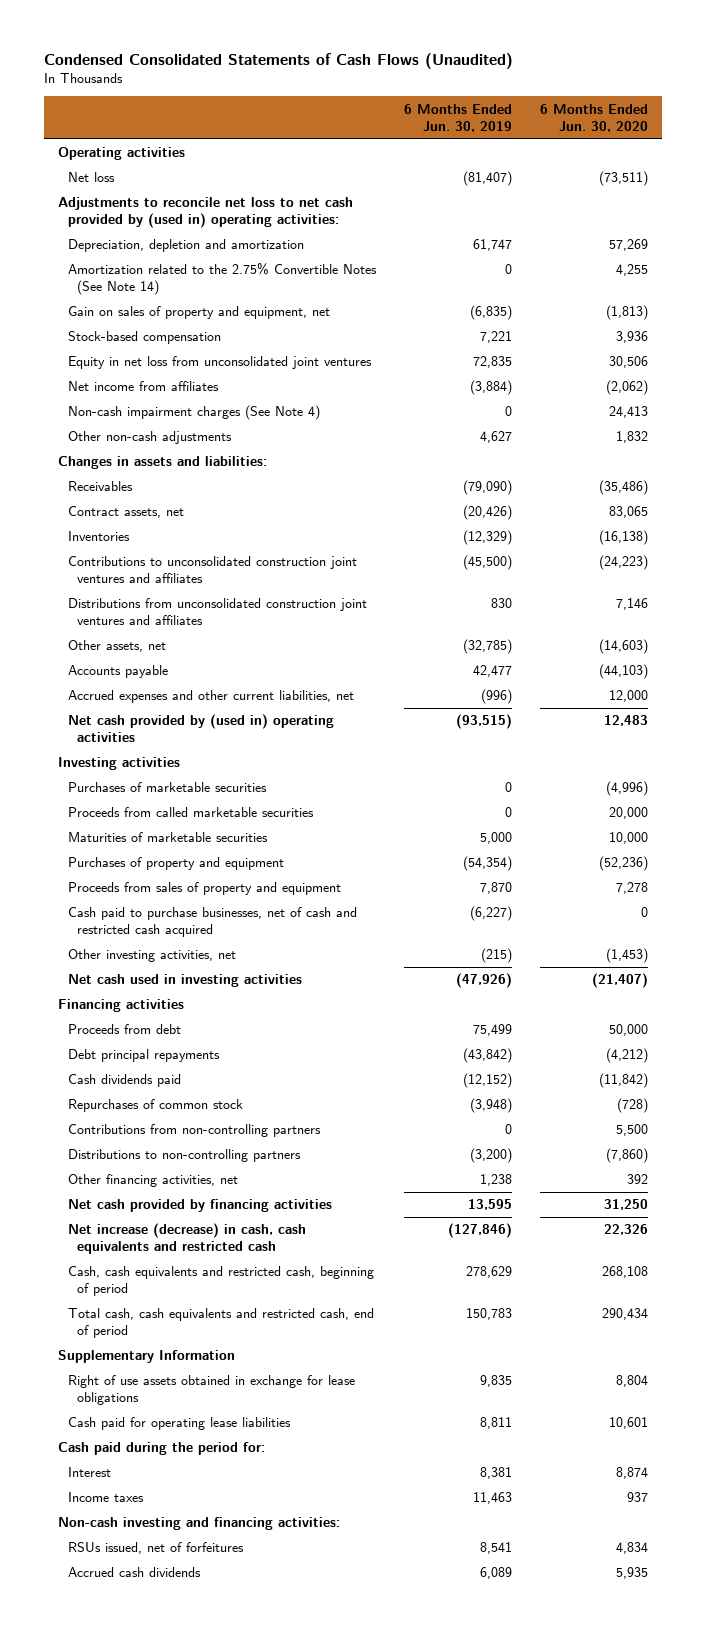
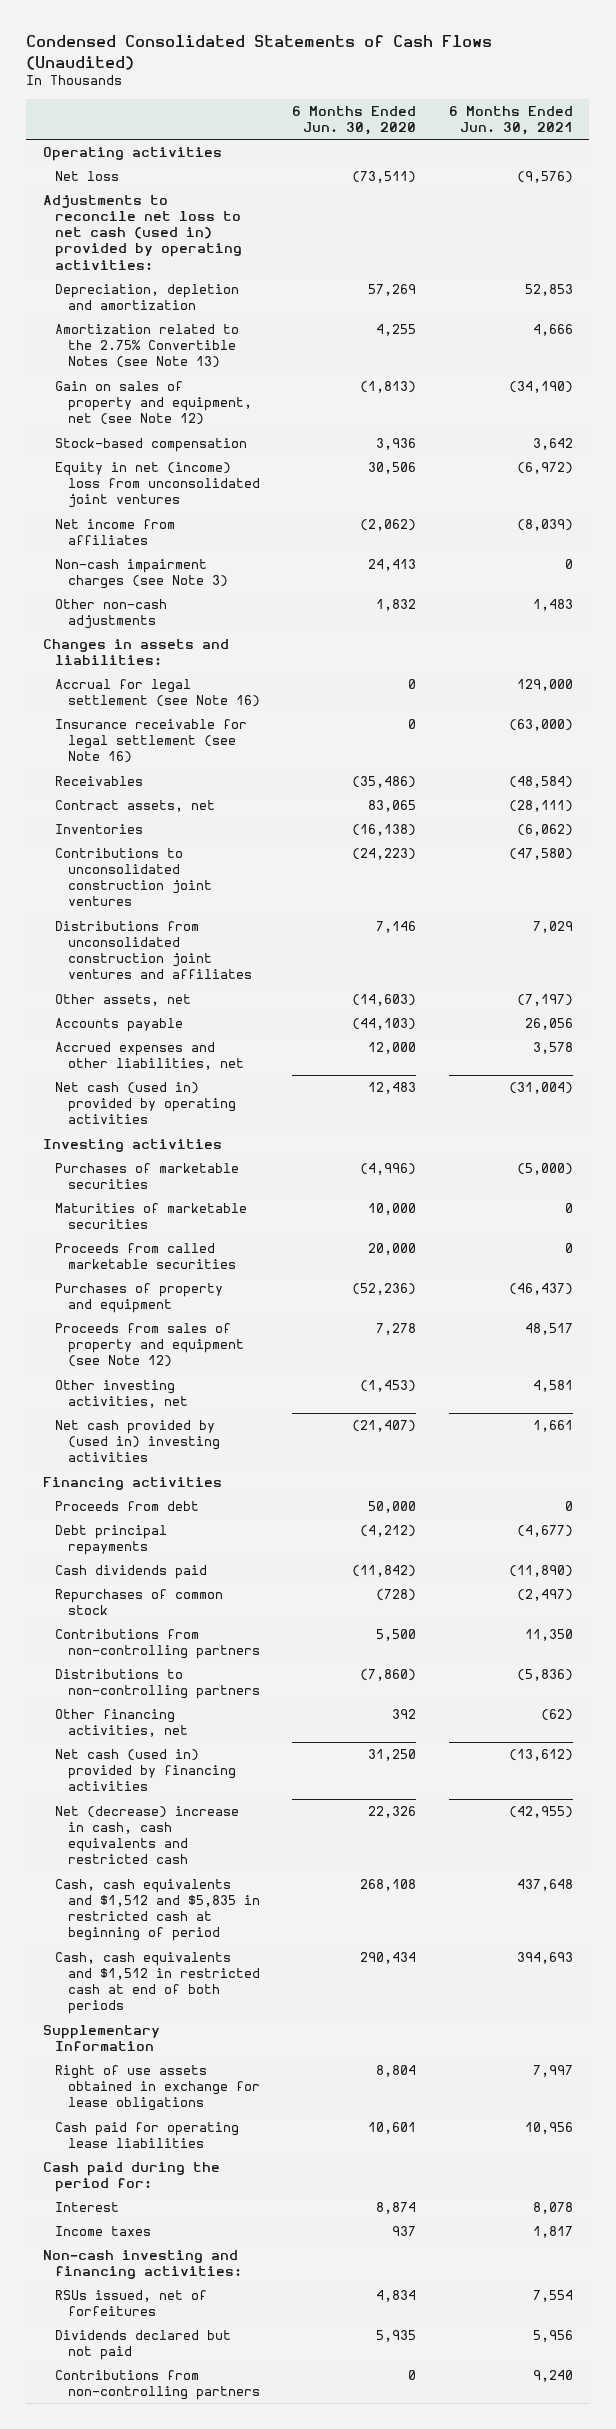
[404,103,513,132] 6 Months Ended Jun. 30, 2019 -> none
none -> [448,105,573,136] 6 Months Ended Jun. 30, 2021
[58,197,354,229] Adjustments to reconcile net loss to net cash provided by (used in) operating activities: -> [42,195,243,270] Adjustments to reconcile net loss to net cash (used in) provided by operating activities:
[67,263,377,296] Amortization related to the 2.75% Convertible Notes (See Note 14) -> [55,324,240,369] Amortization related to the 2.75% Convertible Notes (see Note 13)
[67,306,330,320] Gain on sales of property and equipment, net -> [55,381,252,426] Gain on sales of property and equipment, net (see Note 12)
[67,356,372,370] Equity in net loss from unconsolidated joint ventures -> [55,462,260,509] Equity in net (income) loss from unconsolidated joint ventures
[67,405,320,421] Non-cash impairment charges (See Note 4) -> [55,559,228,590] Non-cash impairment charges (see Note 3)
none -> [55,679,260,708] Accrual for legal settlement (see Note 16)
none -> [55,719,248,764] Insurance receivable for legal settlement (see Note 16)
[67,556,357,584] Contributions to unconsolidated construction joint ventures and affiliates -> [55,848,212,907] Contributions to unconsolidated construction joint ventures
[67,690,354,704] Accrued expenses and other current liabilities, net -> [55,1042,244,1071] Accrued expenses and other liabilities, net
[67,714,334,743] Net cash provided by (used in) operating activities -> [55,1082,236,1125] Net cash (used in) provided by operating activities
[67,807,314,818] Proceeds from called marketable securities -> [55,1243,236,1270] Proceeds from called marketable securities
[67,907,357,938] Cash paid to purchase businesses, net of cash and restricted cash acquired -> none
[67,882,341,896] Proceeds from sales of property and equipment -> [55,1323,244,1368] Proceeds from sales of property and equipment (see Note 12)
[67,974,302,988] Net cash used in investing activities -> [55,1420,220,1463] Net cash provided by (used in) investing activities
[67,1199,332,1213] Net cash provided by financing activities -> [55,1749,236,1792] Net cash (used in) provided by financing activities
[67,1223,306,1255] Net increase (decrease) in cash, cash equivalents and restricted cash -> [55,1806,240,1865] Net (decrease) increase in cash, cash equivalents and restricted cash
[67,1266,374,1297] Cash, cash equivalents and restricted cash, beginning of period -> [55,1879,260,1942] Cash, cash equivalents and $1,512 and $5,835 in restricted cash at beginning of period
[67,1308,374,1339] Total cash, cash equivalents and restricted cash, end of period -> [55,1952,260,2015] Cash, cash equivalents and $1,512 in restricted cash at end of both periods
[67,1567,201,1578] Accrued cash dividends -> [55,2330,232,2361] Dividends declared but not paid
none -> [55,2370,260,2401] Contributions from non-controlling partners

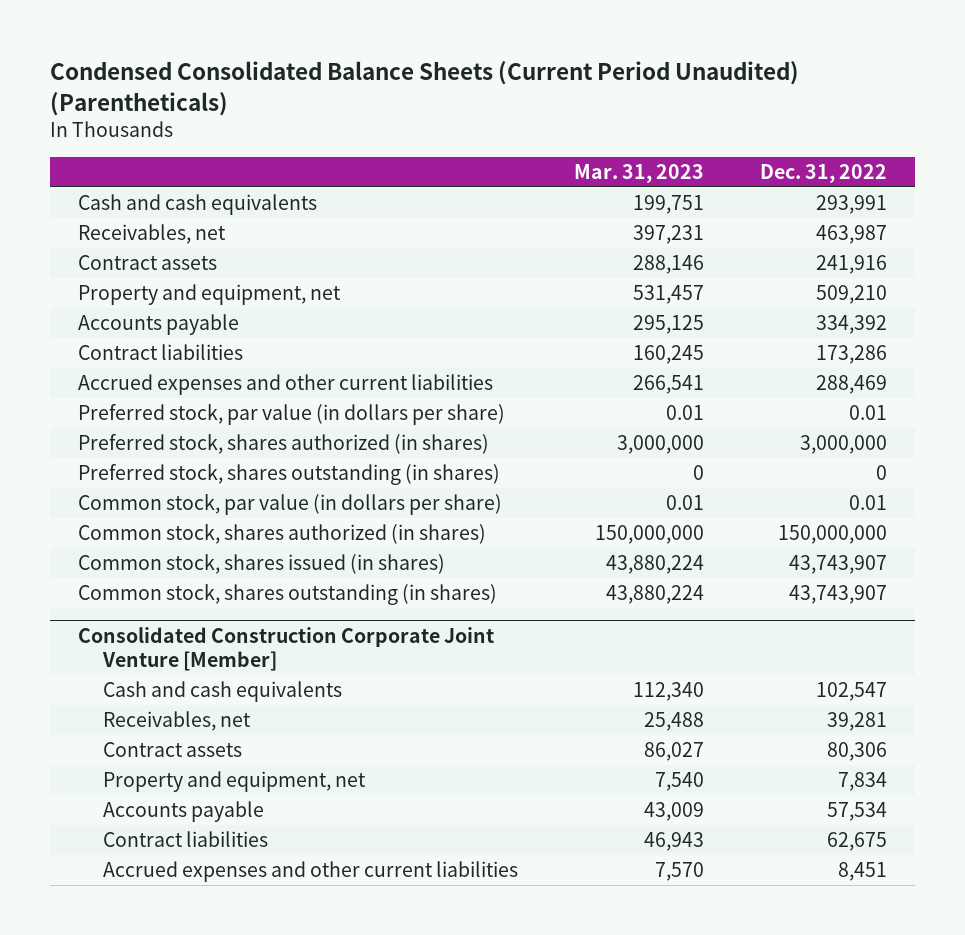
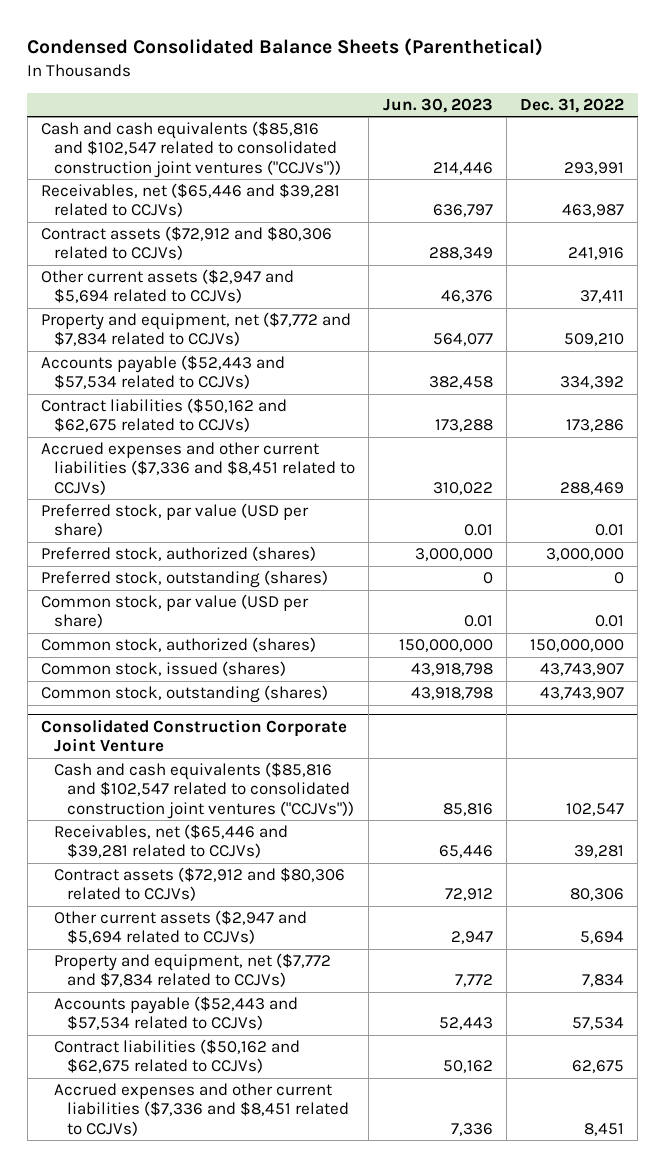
[49,61,799,116] Condensed Consolidated Balance Sheets (Current Period Unaudited) (Parentheticals) -> [27,38,544,57] Condensed Consolidated Balance Sheets (Parenthetical)
[573,164,704,184] Mar. 31, 2023 -> none
none -> [382,97,493,113] Jun. 30, 2023
[77,194,317,216] Cash and cash equivalents -> [40,121,342,178] Cash and cash equivalents ($85,816 and $102,547 related to consolidated construction joint ventures ("CCJVs"))
[77,224,226,245] Receivables, net -> [40,183,340,218] Receivables, net ($65,446 and $39,281 related to CCJVs)
[77,255,217,271] Contract assets -> [40,226,332,261] Contract assets ($72,912 and $80,306 related to CCJVs)
none -> [40,269,294,304] Other current assets ($2,947 and $5,694 related to CCJVs)
[77,284,341,306] Property and equipment, net -> [40,312,351,347] Property and equipment, net ($7,772 and $7,834 related to CCJVs)
[77,314,239,336] Accounts payable -> [40,355,285,390] Accounts payable ($52,443 and $57,534 related to CCJVs)
[77,344,243,361] Contract liabilities -> [40,398,287,433] Contract liabilities ($50,162 and $62,675 related to CCJVs)
[77,374,493,396] Accrued expenses and other current liabilities -> [40,442,356,495] Accrued expenses and other current liabilities ($7,336 and $8,451 related to CCJVs)
[77,404,505,426] Preferred stock, par value (in dollars per share) -> [40,503,309,538] Preferred stock, par value (USD per share)
[77,434,489,455] Preferred stock, shares authorized (in shares) -> [40,546,316,562] Preferred stock, authorized (shares)
[77,464,500,486] Preferred stock, shares outstanding (in shares) -> [40,570,328,589] Preferred stock, outstanding (shares)
[77,494,502,516] Common stock, par value (in dollars per share) -> [40,594,309,629] Common stock, par value (USD per share)
[77,524,486,545] Common stock, shares authorized (in shares) -> [40,637,316,653] Common stock, authorized (shares)
[77,554,445,575] Common stock, shares issued (in shares) -> [40,661,286,677] Common stock, issued (shares)
[77,584,497,606] Common stock, shares outstanding (in shares) -> [40,685,328,704] Common stock, outstanding (shares)
[77,626,494,672] Consolidated Construction Corporate Joint Venture [Member] -> [40,718,347,753] Consolidated Construction Corporate Joint Venture
[102,681,342,703] Cash and cash equivalents -> [54,762,355,819] Cash and cash equivalents ($85,816 and $102,547 related to consolidated construction joint ventures ("CCJVs"))
[102,711,251,732] Receivables, net -> [54,824,289,859] Receivables, net ($65,446 and $39,281 related to CCJVs)
[102,742,242,758] Contract assets -> [54,867,346,902] Contract assets ($72,912 and $80,306 related to CCJVs)
none -> [54,910,308,945] Other current assets ($2,947 and $5,694 related to CCJVs)
[102,771,366,793] Property and equipment, net -> [54,953,332,988] Property and equipment, net ($7,772 and $7,834 related to CCJVs)
[102,801,264,823] Accounts payable -> [54,996,299,1031] Accounts payable ($52,443 and $57,534 related to CCJVs)
[102,831,268,848] Contract liabilities -> [54,1039,301,1074] Contract liabilities ($50,162 and $62,675 related to CCJVs)
[102,861,518,883] Accrued expenses and other current liabilities -> [54,1083,350,1136] Accrued expenses and other current liabilities ($7,336 and $8,451 related to CCJVs)

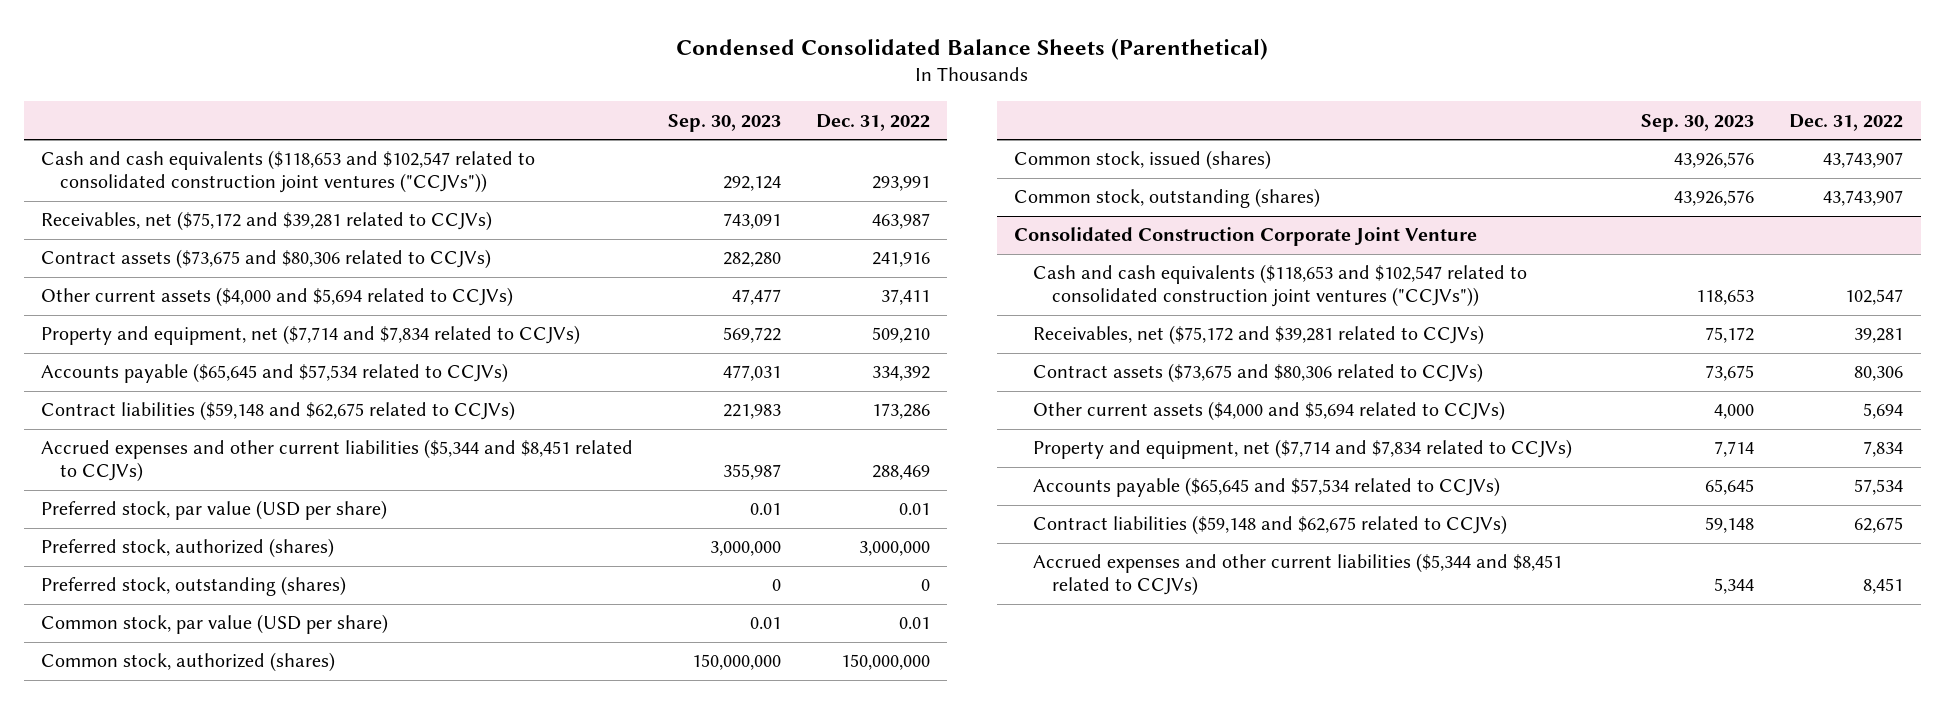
[382,97,493,113] Jun. 30, 2023 -> none
none -> [668,113,782,132] Sep. 30, 2023
[40,121,342,178] Cash and cash equivalents ($85,816 and $102,547 related to consolidated construction joint ventures ("CCJVs")) -> [41,150,536,194] Cash and cash equivalents ($118,653 and $102,547 related to consolidated construction joint ventures ("CCJVs"))
[40,183,340,218] Receivables, net ($65,446 and $39,281 related to CCJVs) -> [41,211,493,232] Receivables, net ($75,172 and $39,281 related to CCJVs)
[40,226,332,261] Contract assets ($72,912 and $80,306 related to CCJVs) -> [41,249,492,270] Contract assets ($73,675 and $80,306 related to CCJVs)
[40,269,294,304] Other current assets ($2,947 and $5,694 related to CCJVs) -> [41,287,514,308] Other current assets ($4,000 and $5,694 related to CCJVs)
[40,312,351,347] Property and equipment, net ($7,772 and $7,834 related to CCJVs) -> [41,325,581,346] Property and equipment, net ($7,714 and $7,834 related to CCJVs)
[40,355,285,390] Accounts payable ($52,443 and $57,534 related to CCJVs) -> [41,363,509,384] Accounts payable ($65,645 and $57,534 related to CCJVs)
[40,398,287,433] Contract liabilities ($50,162 and $62,675 related to CCJVs) -> [41,401,516,422] Contract liabilities ($59,148 and $62,675 related to CCJVs)
[40,442,356,495] Accrued expenses and other current liabilities ($7,336 and $8,451 related to CCJVs) -> [41,439,634,483] Accrued expenses and other current liabilities ($5,344 and $8,451 related to CCJVs)
[54,762,355,819] Cash and cash equivalents ($85,816 and $102,547 related to consolidated construction joint ventures ("CCJVs")) -> [1032,264,1527,308] Cash and cash equivalents ($118,653 and $102,547 related to consolidated construction joint ventures ("CCJVs"))
[54,824,289,859] Receivables, net ($65,446 and $39,281 related to CCJVs) -> [1032,325,1484,346] Receivables, net ($75,172 and $39,281 related to CCJVs)
[54,867,346,902] Contract assets ($72,912 and $80,306 related to CCJVs) -> [1032,363,1483,384] Contract assets ($73,675 and $80,306 related to CCJVs)
[54,910,308,945] Other current assets ($2,947 and $5,694 related to CCJVs) -> [1032,401,1505,422] Other current assets ($4,000 and $5,694 related to CCJVs)
[54,953,332,988] Property and equipment, net ($7,772 and $7,834 related to CCJVs) -> [1032,439,1572,460] Property and equipment, net ($7,714 and $7,834 related to CCJVs)
[54,996,299,1031] Accounts payable ($52,443 and $57,534 related to CCJVs) -> [1032,477,1500,498] Accounts payable ($65,645 and $57,534 related to CCJVs)
[54,1039,301,1074] Contract liabilities ($50,162 and $62,675 related to CCJVs) -> [1032,515,1507,536] Contract liabilities ($59,148 and $62,675 related to CCJVs)
[54,1083,350,1136] Accrued expenses and other current liabilities ($7,336 and $8,451 related to CCJVs) -> [1032,553,1562,597] Accrued expenses and other current liabilities ($5,344 and $8,451 related to CCJVs)

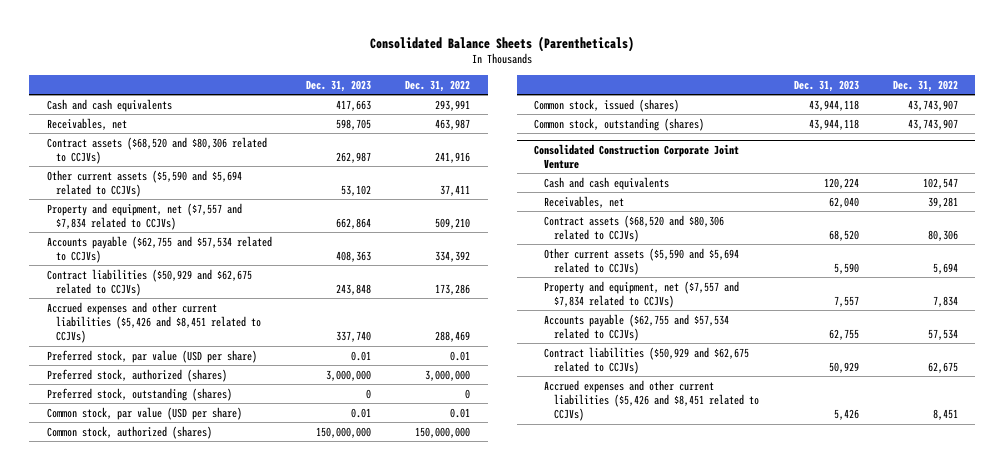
[676,37,1269,60] Condensed Consolidated Balance Sheets (Parenthetical) -> [370,35,635,52] Consolidated Balance Sheets (Parentheticals)
[668,113,782,132] Sep. 30, 2023 -> none
none -> [306,79,372,92] Dec. 31, 2023
[41,150,536,194] Cash and cash equivalents ($118,653 and $102,547 related to consolidated construction joint ventures ("CCJVs")) -> [46,98,172,112] Cash and cash equivalents
[41,211,493,232] Receivables, net ($75,172 and $39,281 related to CCJVs) -> [46,117,127,130] Receivables, net
[41,249,492,270] Contract assets ($73,675 and $80,306 related to CCJVs) -> [46,136,267,164] Contract assets ($68,520 and $80,306 related to CCJVs)
[41,287,514,308] Other current assets ($4,000 and $5,694 related to CCJVs) -> [46,169,242,197] Other current assets ($5,590 and $5,694 related to CCJVs)
[41,325,581,346] Property and equipment, net ($7,714 and $7,834 related to CCJVs) -> [46,202,242,230] Property and equipment, net ($7,557 and $7,834 related to CCJVs)
[41,363,509,384] Accounts payable ($65,645 and $57,534 related to CCJVs) -> [46,235,272,263] Accounts payable ($62,755 and $57,534 related to CCJVs)
[41,401,516,422] Contract liabilities ($59,148 and $62,675 related to CCJVs) -> [46,268,252,296] Contract liabilities ($50,929 and $62,675 related to CCJVs)
[41,439,634,483] Accrued expenses and other current liabilities ($5,344 and $8,451 related to CCJVs) -> [46,301,262,344] Accrued expenses and other current liabilities ($5,426 and $8,451 related to CCJVs)
[1032,264,1527,308] Cash and cash equivalents ($118,653 and $102,547 related to consolidated construction joint ventures ("CCJVs")) -> [543,176,669,190] Cash and cash equivalents
[1032,325,1484,346] Receivables, net ($75,172 and $39,281 related to CCJVs) -> [543,195,624,208] Receivables, net
[1032,363,1483,384] Contract assets ($73,675 and $80,306 related to CCJVs) -> [543,214,724,242] Contract assets ($68,520 and $80,306 related to CCJVs)
[1032,401,1505,422] Other current assets ($4,000 and $5,694 related to CCJVs) -> [543,247,739,275] Other current assets ($5,590 and $5,694 related to CCJVs)
[1032,439,1572,460] Property and equipment, net ($7,714 and $7,834 related to CCJVs) -> [543,280,739,308] Property and equipment, net ($7,557 and $7,834 related to CCJVs)
[1032,477,1500,498] Accounts payable ($65,645 and $57,534 related to CCJVs) -> [543,313,729,341] Accounts payable ($62,755 and $57,534 related to CCJVs)
[1032,515,1507,536] Contract liabilities ($59,148 and $62,675 related to CCJVs) -> [543,346,749,374] Contract liabilities ($50,929 and $62,675 related to CCJVs)
[1032,553,1562,597] Accrued expenses and other current liabilities ($5,344 and $8,451 related to CCJVs) -> [543,379,759,422] Accrued expenses and other current liabilities ($5,426 and $8,451 related to CCJVs)

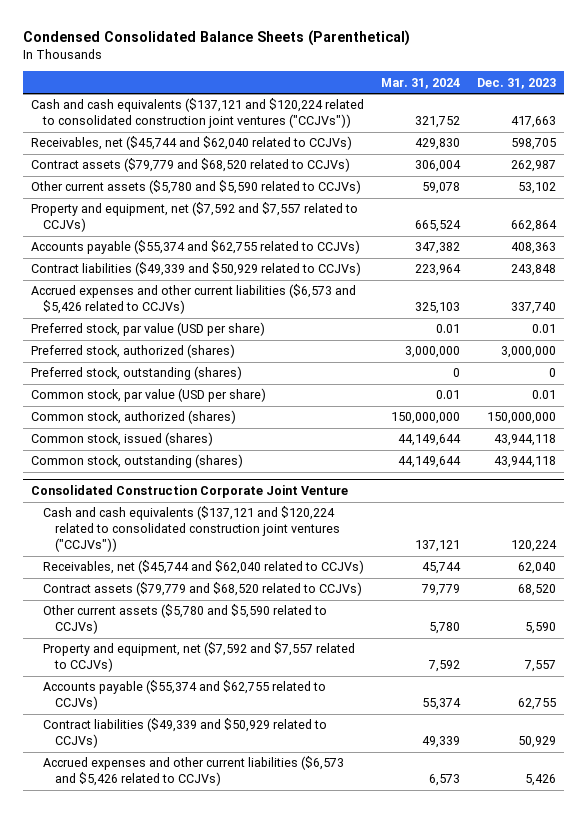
[370,35,635,52] Consolidated Balance Sheets (Parentheticals) -> [23,30,411,47] Condensed Consolidated Balance Sheets (Parenthetical)
[405,79,471,92] Dec. 31, 2022 -> none
none -> [381,77,461,89] Mar. 31, 2024
[46,98,172,112] Cash and cash equivalents -> [31,98,365,129] Cash and cash equivalents ($137,121 and $120,224 related to consolidated construction joint ventures ("CCJVs"))
[46,117,127,130] Receivables, net -> [31,136,353,151] Receivables, net ($45,744 and $62,040 related to CCJVs)
[46,136,267,164] Contract assets ($68,520 and $80,306 related to CCJVs) -> [31,158,351,173] Contract assets ($79,779 and $68,520 related to CCJVs)
[46,169,242,197] Other current assets ($5,590 and $5,694 related to CCJVs) -> [31,180,362,195] Other current assets ($5,780 and $5,590 related to CCJVs)
[46,202,242,230] Property and equipment, net ($7,557 and $7,834 related to CCJVs) -> [31,202,359,233] Property and equipment, net ($7,592 and $7,557 related to CCJVs)
[46,235,272,263] Accounts payable ($62,755 and $57,534 related to CCJVs) -> [31,240,361,255] Accounts payable ($55,374 and $62,755 related to CCJVs)
[46,268,252,296] Contract liabilities ($50,929 and $62,675 related to CCJVs) -> [31,262,362,277] Contract liabilities ($49,339 and $50,929 related to CCJVs)
[46,301,262,344] Accrued expenses and other current liabilities ($5,426 and $8,451 related to CCJVs) -> [31,284,357,315] Accrued expenses and other current liabilities ($6,573 and $5,426 related to CCJVs)
[543,176,669,190] Cash and cash equivalents -> [43,506,340,553] Cash and cash equivalents ($137,121 and $120,224 related to consolidated construction joint ventures ("CCJVs"))
[543,195,624,208] Receivables, net -> [43,560,365,575] Receivables, net ($45,744 and $62,040 related to CCJVs)
[543,214,724,242] Contract assets ($68,520 and $80,306 related to CCJVs) -> [43,582,363,597] Contract assets ($79,779 and $68,520 related to CCJVs)
[543,247,739,275] Other current assets ($5,590 and $5,694 related to CCJVs) -> [43,604,328,635] Other current assets ($5,780 and $5,590 related to CCJVs)
[543,280,739,308] Property and equipment, net ($7,557 and $7,834 related to CCJVs) -> [43,642,356,673] Property and equipment, net ($7,592 and $7,557 related to CCJVs)
[543,313,729,341] Accounts payable ($62,755 and $57,534 related to CCJVs) -> [43,680,327,711] Accounts payable ($55,374 and $62,755 related to CCJVs)
[543,346,749,374] Contract liabilities ($50,929 and $62,675 related to CCJVs) -> [43,718,328,749] Contract liabilities ($49,339 and $50,929 related to CCJVs)
[543,379,759,422] Accrued expenses and other current liabilities ($5,426 and $8,451 related to CCJVs) -> [43,756,345,787] Accrued expenses and other current liabilities ($6,573 and $5,426 related to CCJVs)

